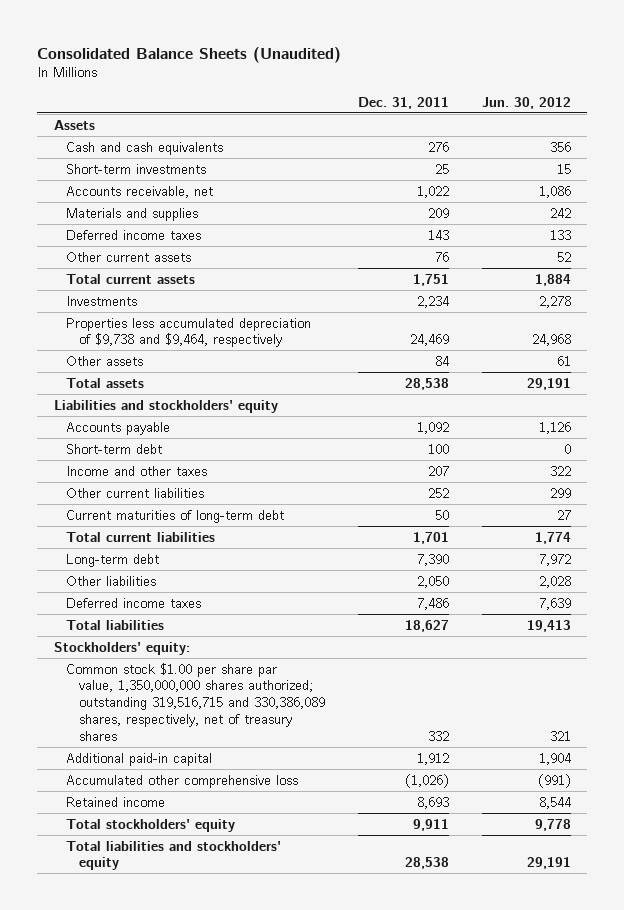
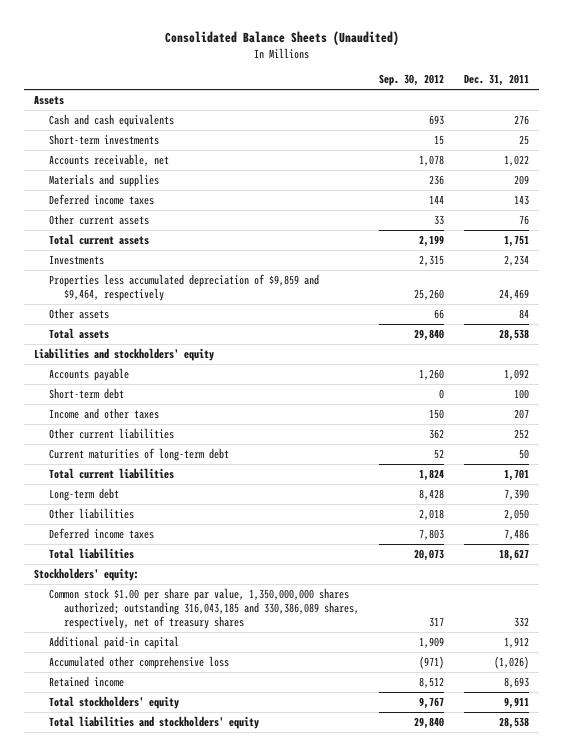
[481,96,571,109] Jun. 30, 2012 -> none
none -> [379,74,445,87] Sep. 30, 2012
[66,317,312,348] Properties less accumulated depreciation of $9,738 and $9,464, respectively -> [49,273,320,302] Properties less accumulated depreciation of $9,859 and $9,464, respectively
[66,662,326,741] Common stock $1.00 per share par value, 1,350,000,000 shares authorized; outstanding 319,516,715 and 330,386,089 shares, respectively, net of treasury shares -> [49,587,360,630] Common stock $1.00 per share par value, 1,350,000,000 shares authorized; outstanding 316,043,185 and 330,386,089 shares, respectively, net of treasury shares

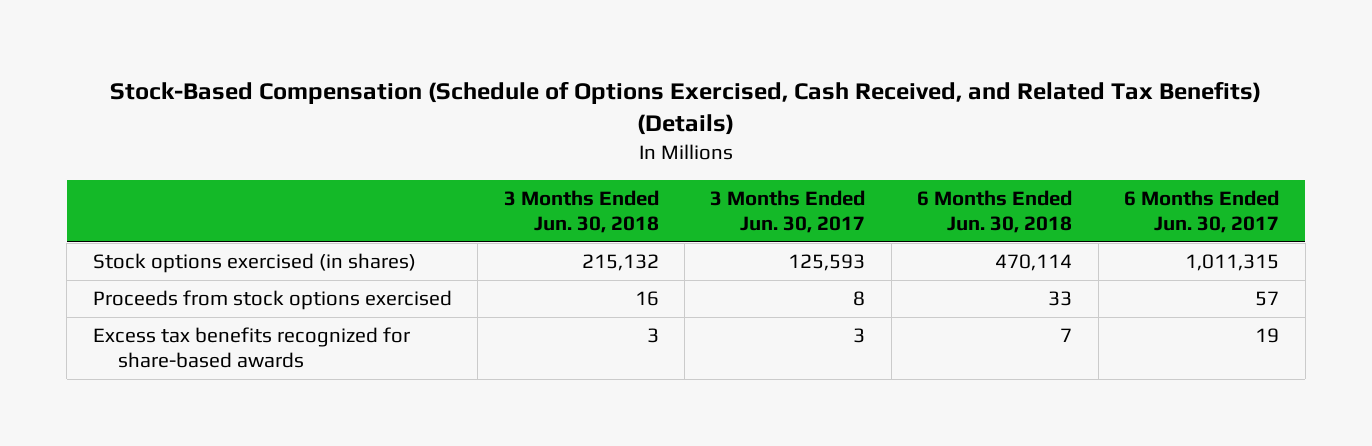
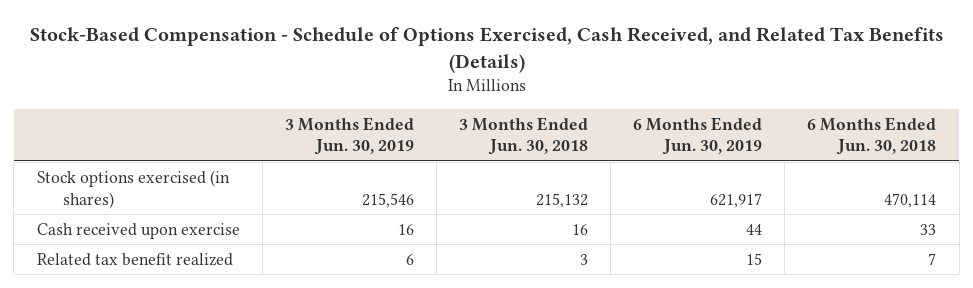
[109,80,1261,136] Stock-Based Compensation (Schedule of Options Exercised, Cash Received, and Related Tax Benefits) (Details) -> [29,26,944,73] Stock-Based Compensation - Schedule of Options Exercised, Cash Received, and Related Tax Benefits (Details)
[710,190,866,233] 3 Months Ended Jun. 30, 2017 -> none
[1124,190,1280,233] 6 Months Ended Jun. 30, 2017 -> none
none -> [284,116,414,156] 3 Months Ended Jun. 30, 2019
none -> [633,116,763,156] 6 Months Ended Jun. 30, 2019
[92,290,452,311] Proceeds from stock options exercised -> [36,222,240,239] Cash received upon exercise
[92,327,410,369] Excess tax benefits recognized for share-based awards -> [36,252,233,266] Related tax benefit realized

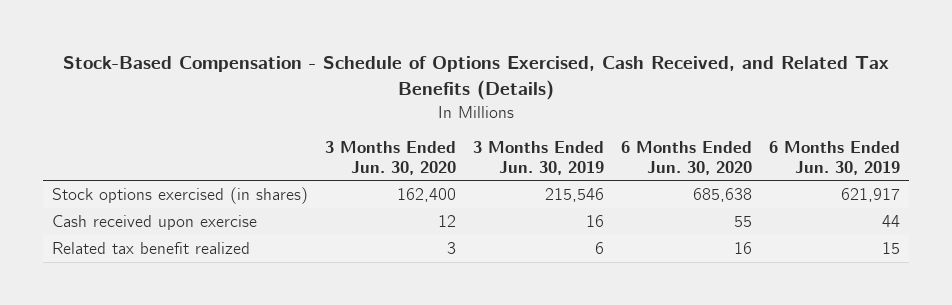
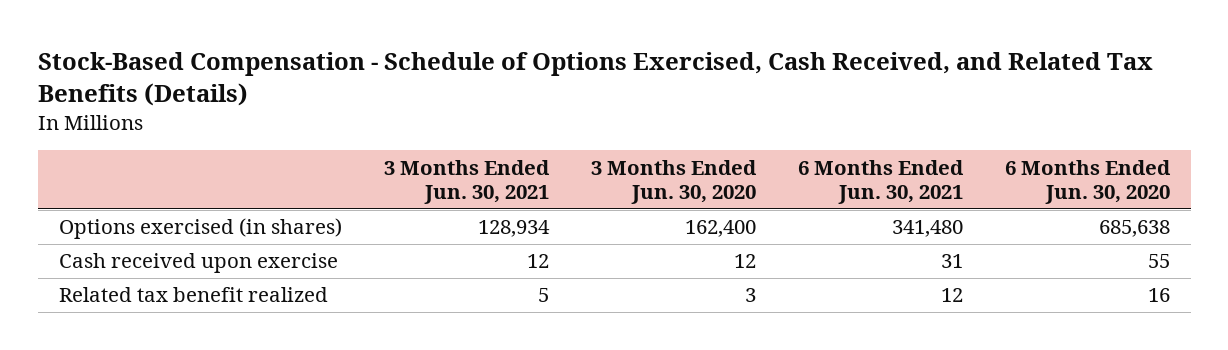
[472,141,604,175] 3 Months Ended Jun. 30, 2019 -> none
[768,141,900,175] 6 Months Ended Jun. 30, 2019 -> none
none -> [383,159,550,204] 3 Months Ended Jun. 30, 2021
none -> [797,159,964,204] 6 Months Ended Jun. 30, 2021
[51,187,308,205] Stock options exercised (in shares) -> [58,218,342,240] Options exercised (in shares)

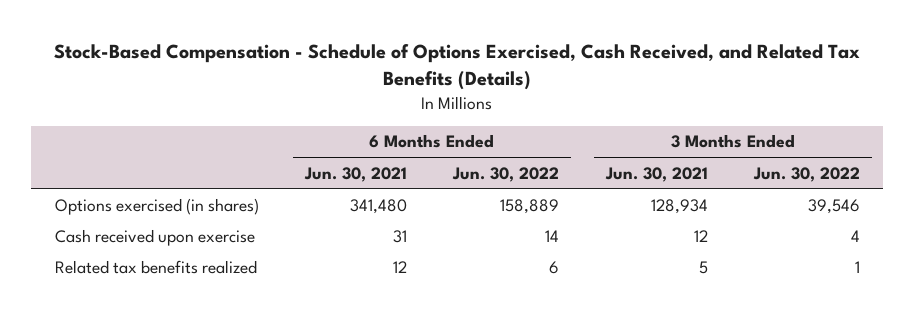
[590,159,757,204] 3 Months Ended Jun. 30, 2020 -> none
[1004,159,1171,204] 6 Months Ended Jun. 30, 2020 -> none
none -> [452,166,560,182] Jun. 30, 2022
none -> [753,166,861,182] Jun. 30, 2022
[58,287,328,303] Related tax benefit realized -> [54,260,257,275] Related tax benefits realized

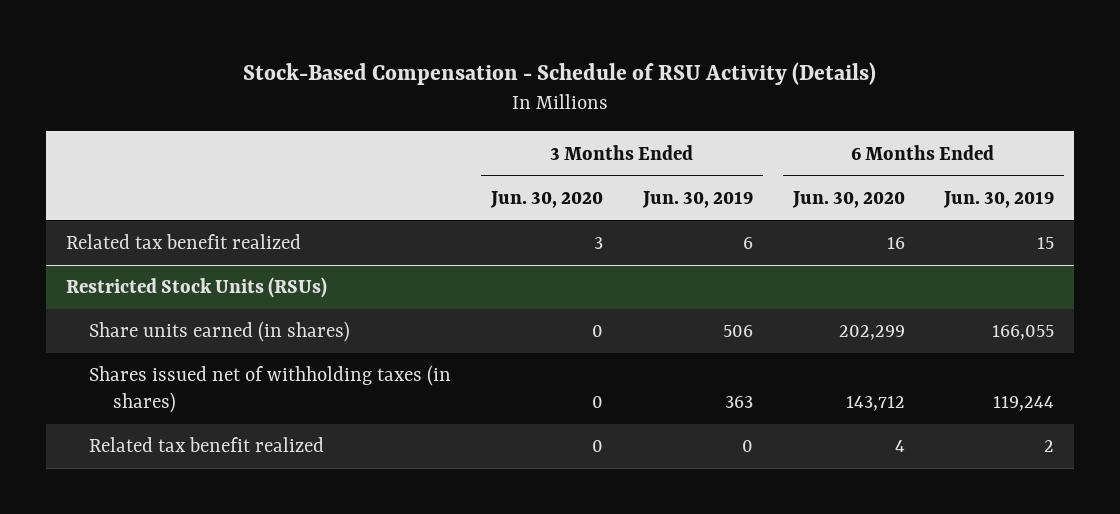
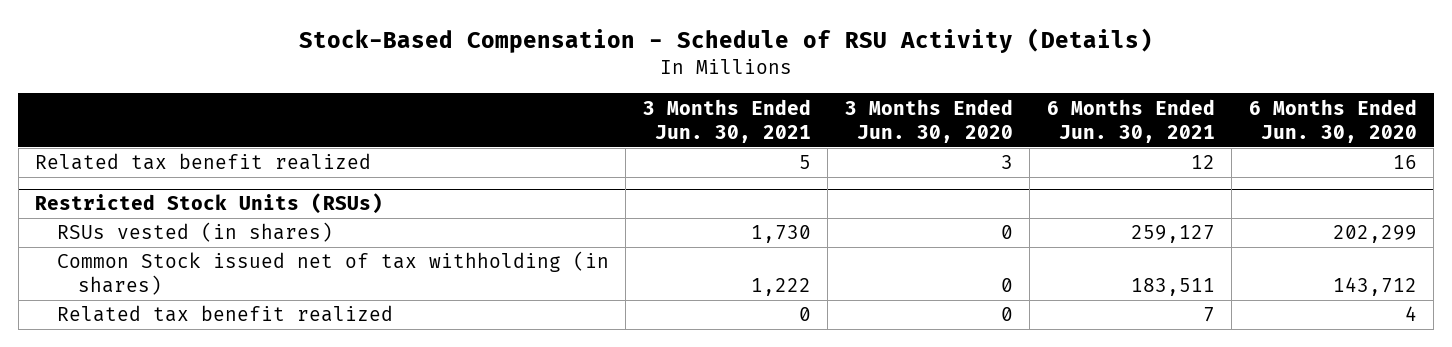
[641,190,753,208] Jun. 30, 2019 -> none
[943,190,1055,208] Jun. 30, 2019 -> none
none -> [642,98,811,143] 3 Months Ended Jun. 30, 2021
none -> [1046,98,1215,143] 6 Months Ended Jun. 30, 2021
[89,321,351,343] Share units earned (in shares) -> [56,222,333,243] RSUs vested (in shares)
[89,365,452,414] Shares issued net of withholding taxes (in shares) -> [56,251,609,296] Common Stock issued net of tax withholding (in shares)

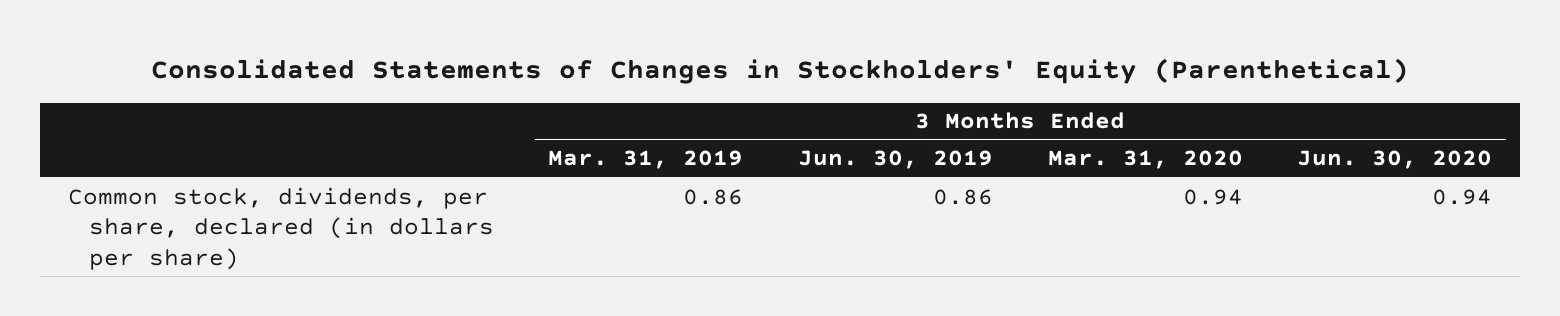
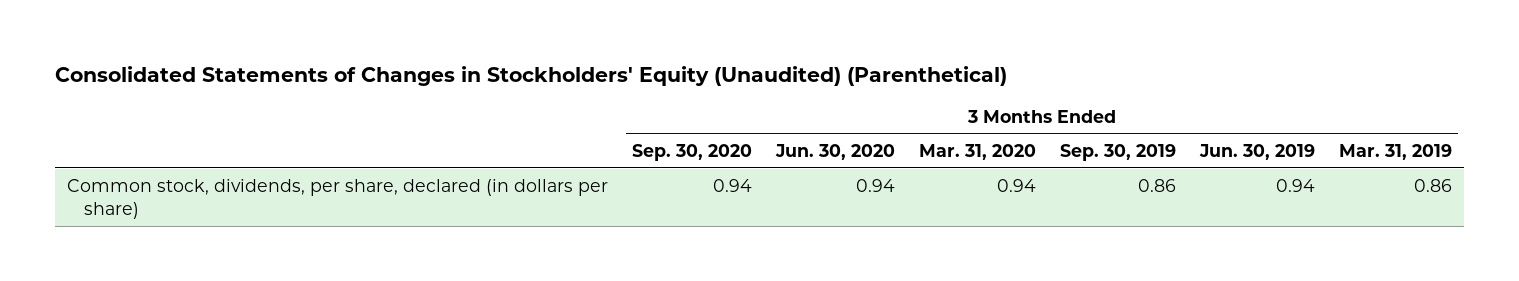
[150,58,1409,85] Consolidated Statements of Changes in Stockholders' Equity (Parenthetical) -> [55,66,1008,87] Consolidated Statements of Changes in Stockholders' Equity (Unaudited) (Parenthetical)
none -> [631,143,752,161] Sep. 30, 2020
none -> [1059,143,1176,161] Sep. 30, 2019
[932,188,993,205] 0.86 -> [1275,179,1315,193] 0.94

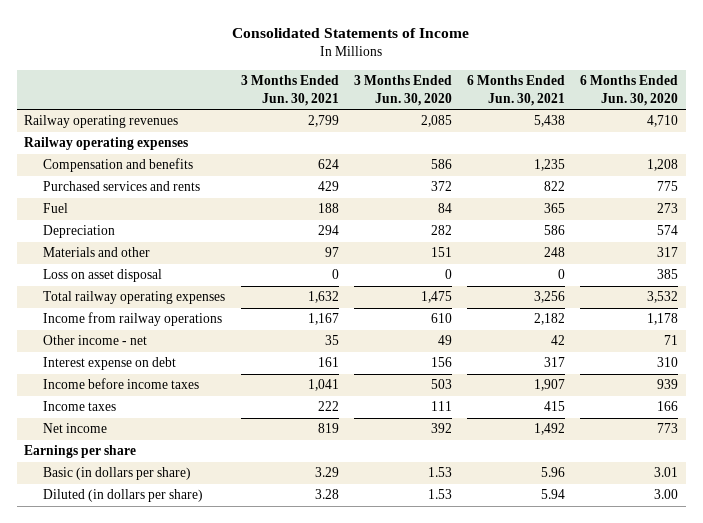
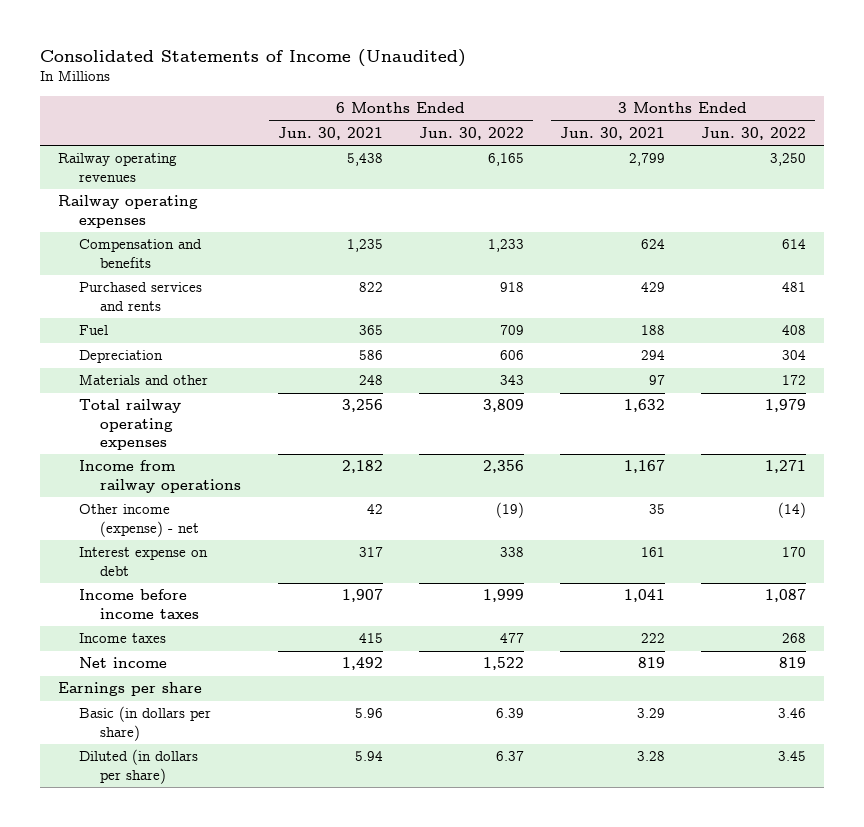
[232,27,470,38] Consolidated Statements of Income -> [39,48,466,67] Consolidated Statements of Income (Unaudited)
[353,75,452,106] 3 Months Ended Jun. 30, 2020 -> none
[580,75,679,106] 6 Months Ended Jun. 30, 2020 -> none
none -> [418,126,524,140] Jun. 30, 2022
none -> [700,126,806,140] Jun. 30, 2022
[43,269,163,283] Loss on asset disposal -> none
[43,335,148,346] Other income - net -> [79,504,200,537] Other income (expense) - net

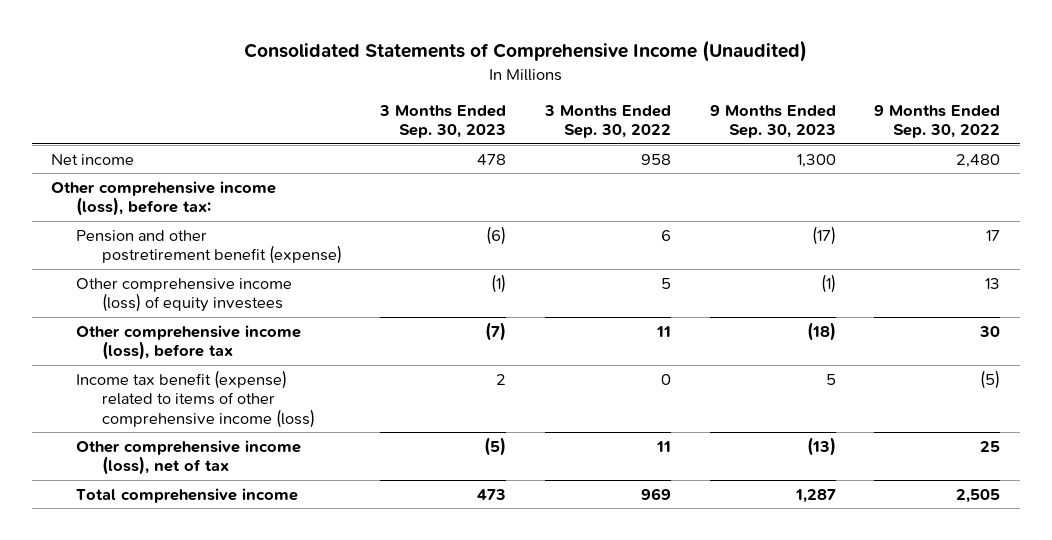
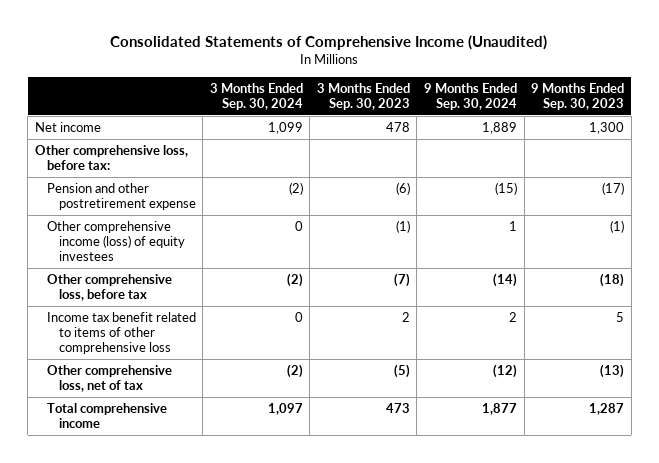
[544,104,672,139] 3 Months Ended Sep. 30, 2022 -> none
[874,104,1001,139] 9 Months Ended Sep. 30, 2022 -> none
none -> [209,82,303,110] 3 Months Ended Sep. 30, 2024
none -> [423,82,517,110] 9 Months Ended Sep. 30, 2024
[51,180,277,217] Other comprehensive income (loss), before tax: -> [34,145,188,171] Other comprehensive loss, before tax:
[76,229,342,265] Pension and other postretirement benefit (expense) -> [46,183,196,211] Pension and other postretirement expense
[76,324,302,361] Other comprehensive income (loss), before tax -> [46,274,172,302] Other comprehensive loss, before tax
[76,369,315,429] Income tax benefit (expense) related to items of other comprehensive income (loss) -> [46,312,196,354] Income tax benefit related to items of other comprehensive loss
[76,439,302,476] Other comprehensive income (loss), net of tax -> [46,365,172,393] Other comprehensive loss, net of tax

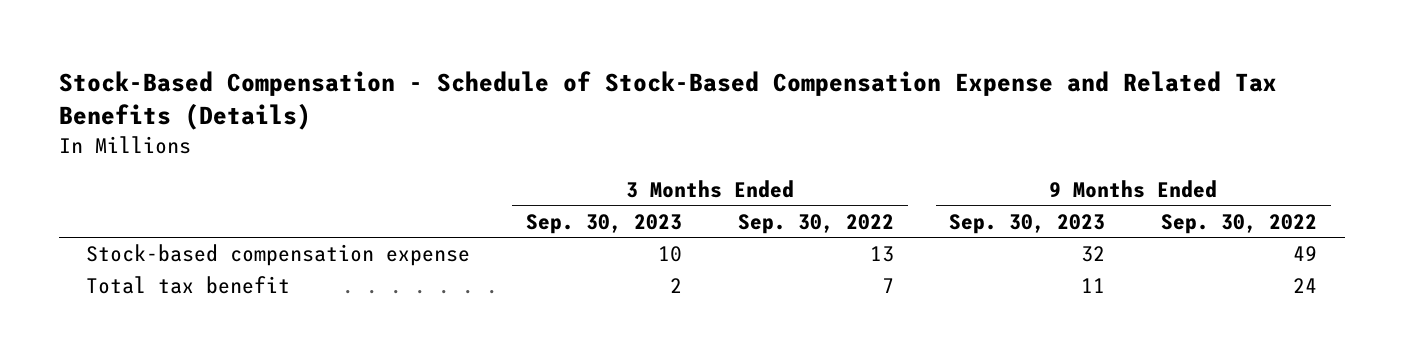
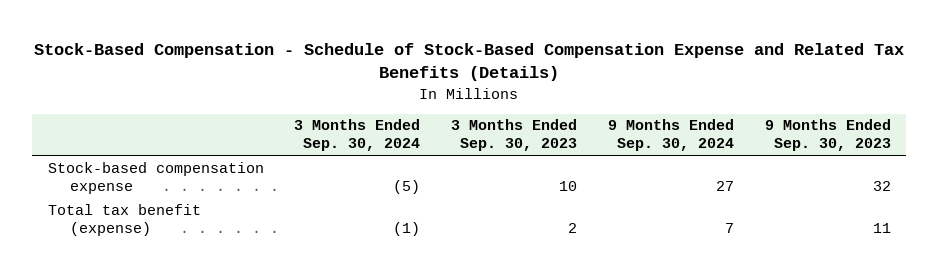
[737,213,894,234] Sep. 30, 2022 -> none
[1161,213,1318,234] Sep. 30, 2022 -> none
none -> [294,119,421,152] 3 Months Ended Sep. 30, 2024
none -> [608,119,735,152] 9 Months Ended Sep. 30, 2024
[86,276,291,295] Total tax benefit -> [47,203,201,236] Total tax benefit (expense)

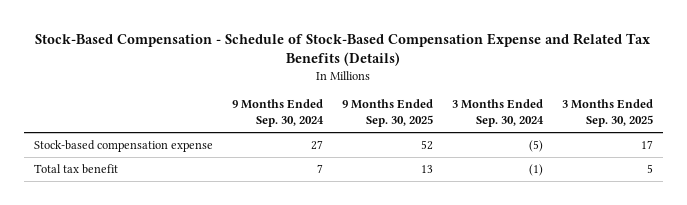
[451,119,578,152] 3 Months Ended Sep. 30, 2023 -> none
[764,119,891,152] 9 Months Ended Sep. 30, 2023 -> none
none -> [341,99,433,127] 9 Months Ended Sep. 30, 2025
none -> [562,99,654,127] 3 Months Ended Sep. 30, 2025
[47,203,201,236] Total tax benefit (expense) -> [33,164,118,175] Total tax benefit

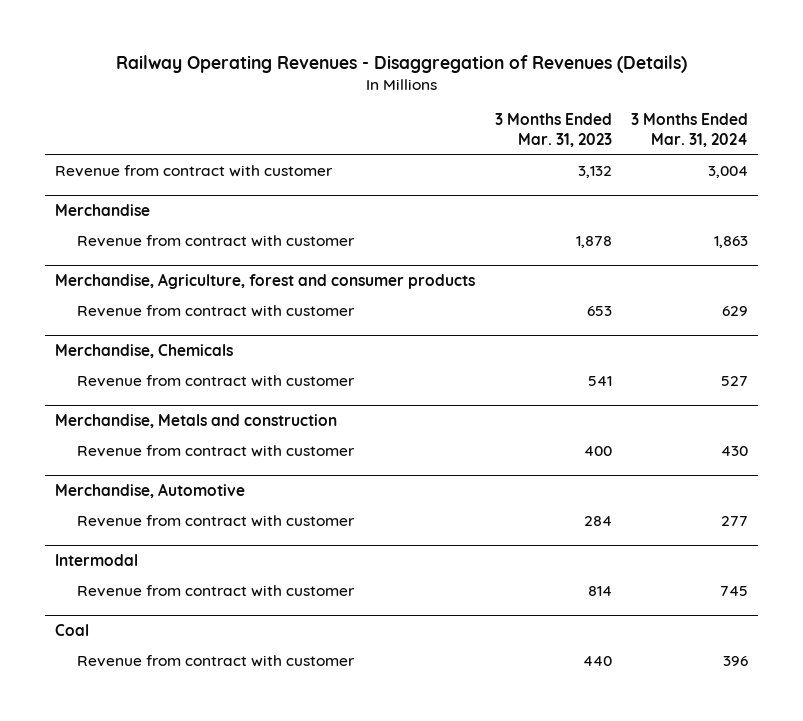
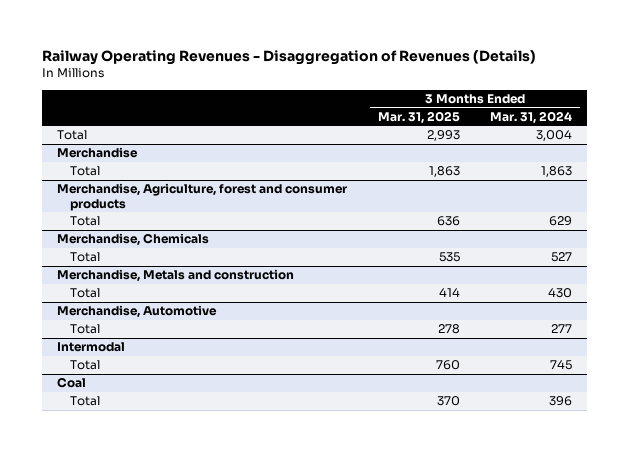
[494,113,612,148] 3 Months Ended Mar. 31, 2023 -> none
none -> [377,110,460,124] Mar. 31, 2025
[54,165,333,178] Revenue from contract with customer -> [57,130,88,141] Total
[76,235,355,248] Revenue from contract with customer -> [70,166,101,177] Total
[76,305,355,318] Revenue from contract with customer -> [70,216,101,227] Total
[76,375,355,388] Revenue from contract with customer -> [70,252,101,263] Total
[76,445,355,458] Revenue from contract with customer -> [70,288,101,299] Total
[76,515,355,528] Revenue from contract with customer -> [70,324,101,335] Total
[76,585,355,598] Revenue from contract with customer -> [70,360,101,371] Total
[76,655,355,668] Revenue from contract with customer -> [70,396,101,407] Total

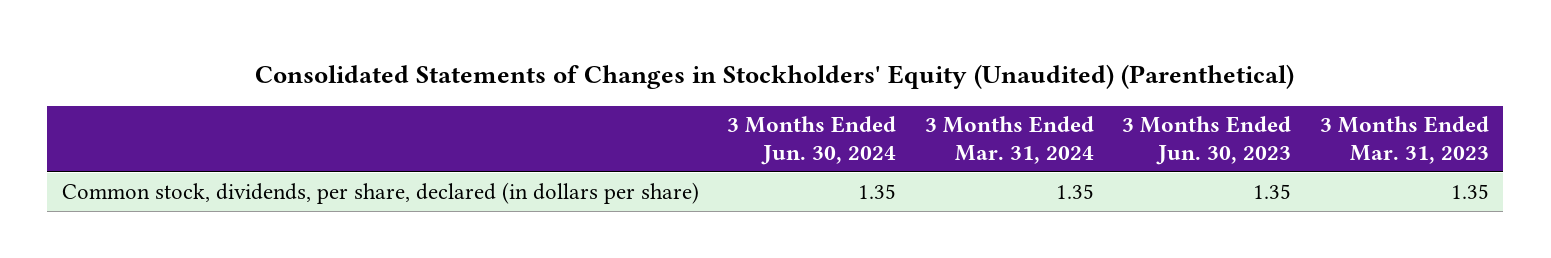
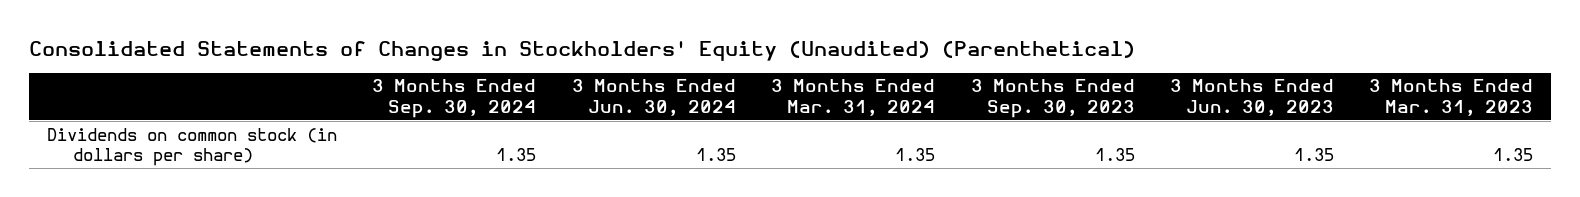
none -> [372,79,537,118] 3 Months Ended Sep. 30, 2024
none -> [970,79,1135,118] 3 Months Ended Sep. 30, 2023
[61,182,699,205] Common stock, dividends, per share, declared (in dollars per share) -> [47,127,338,167] Dividends on common stock (in dollars per share)

